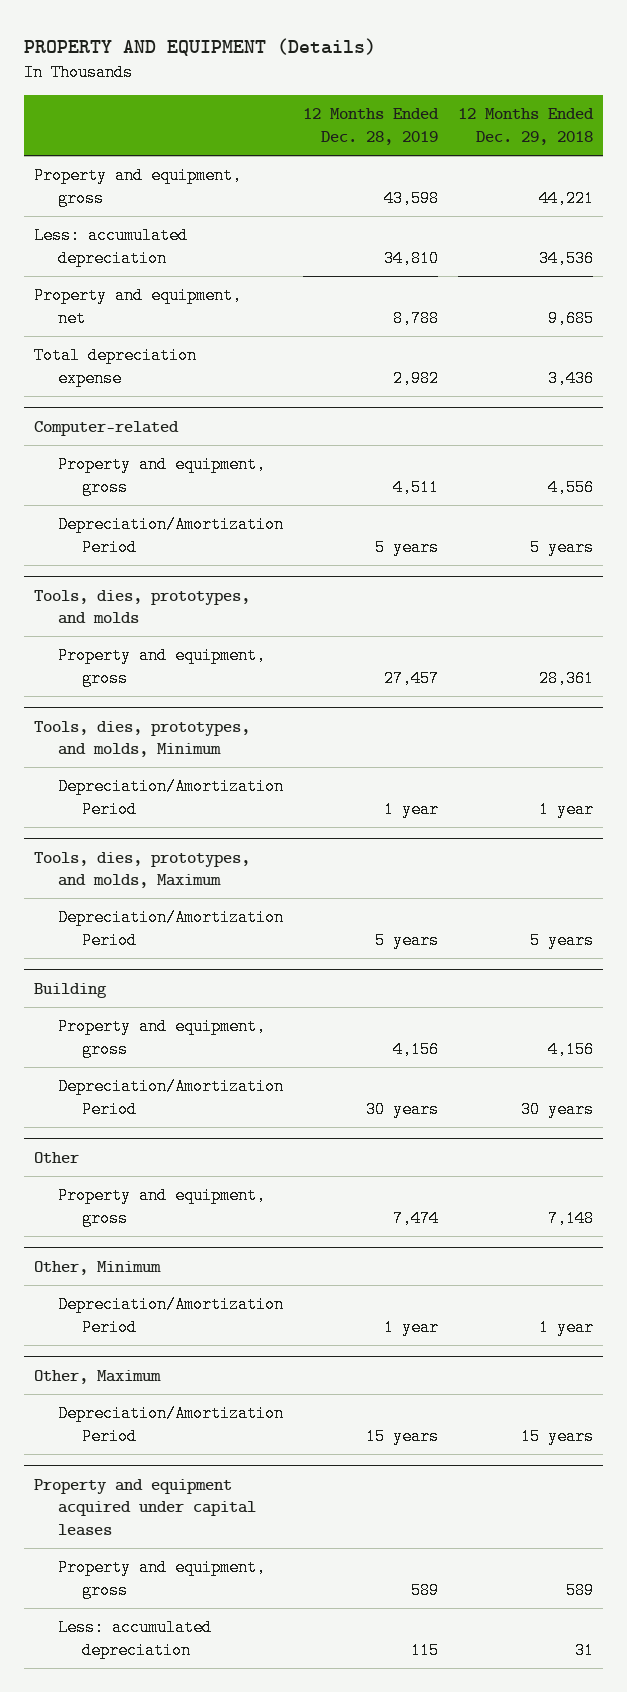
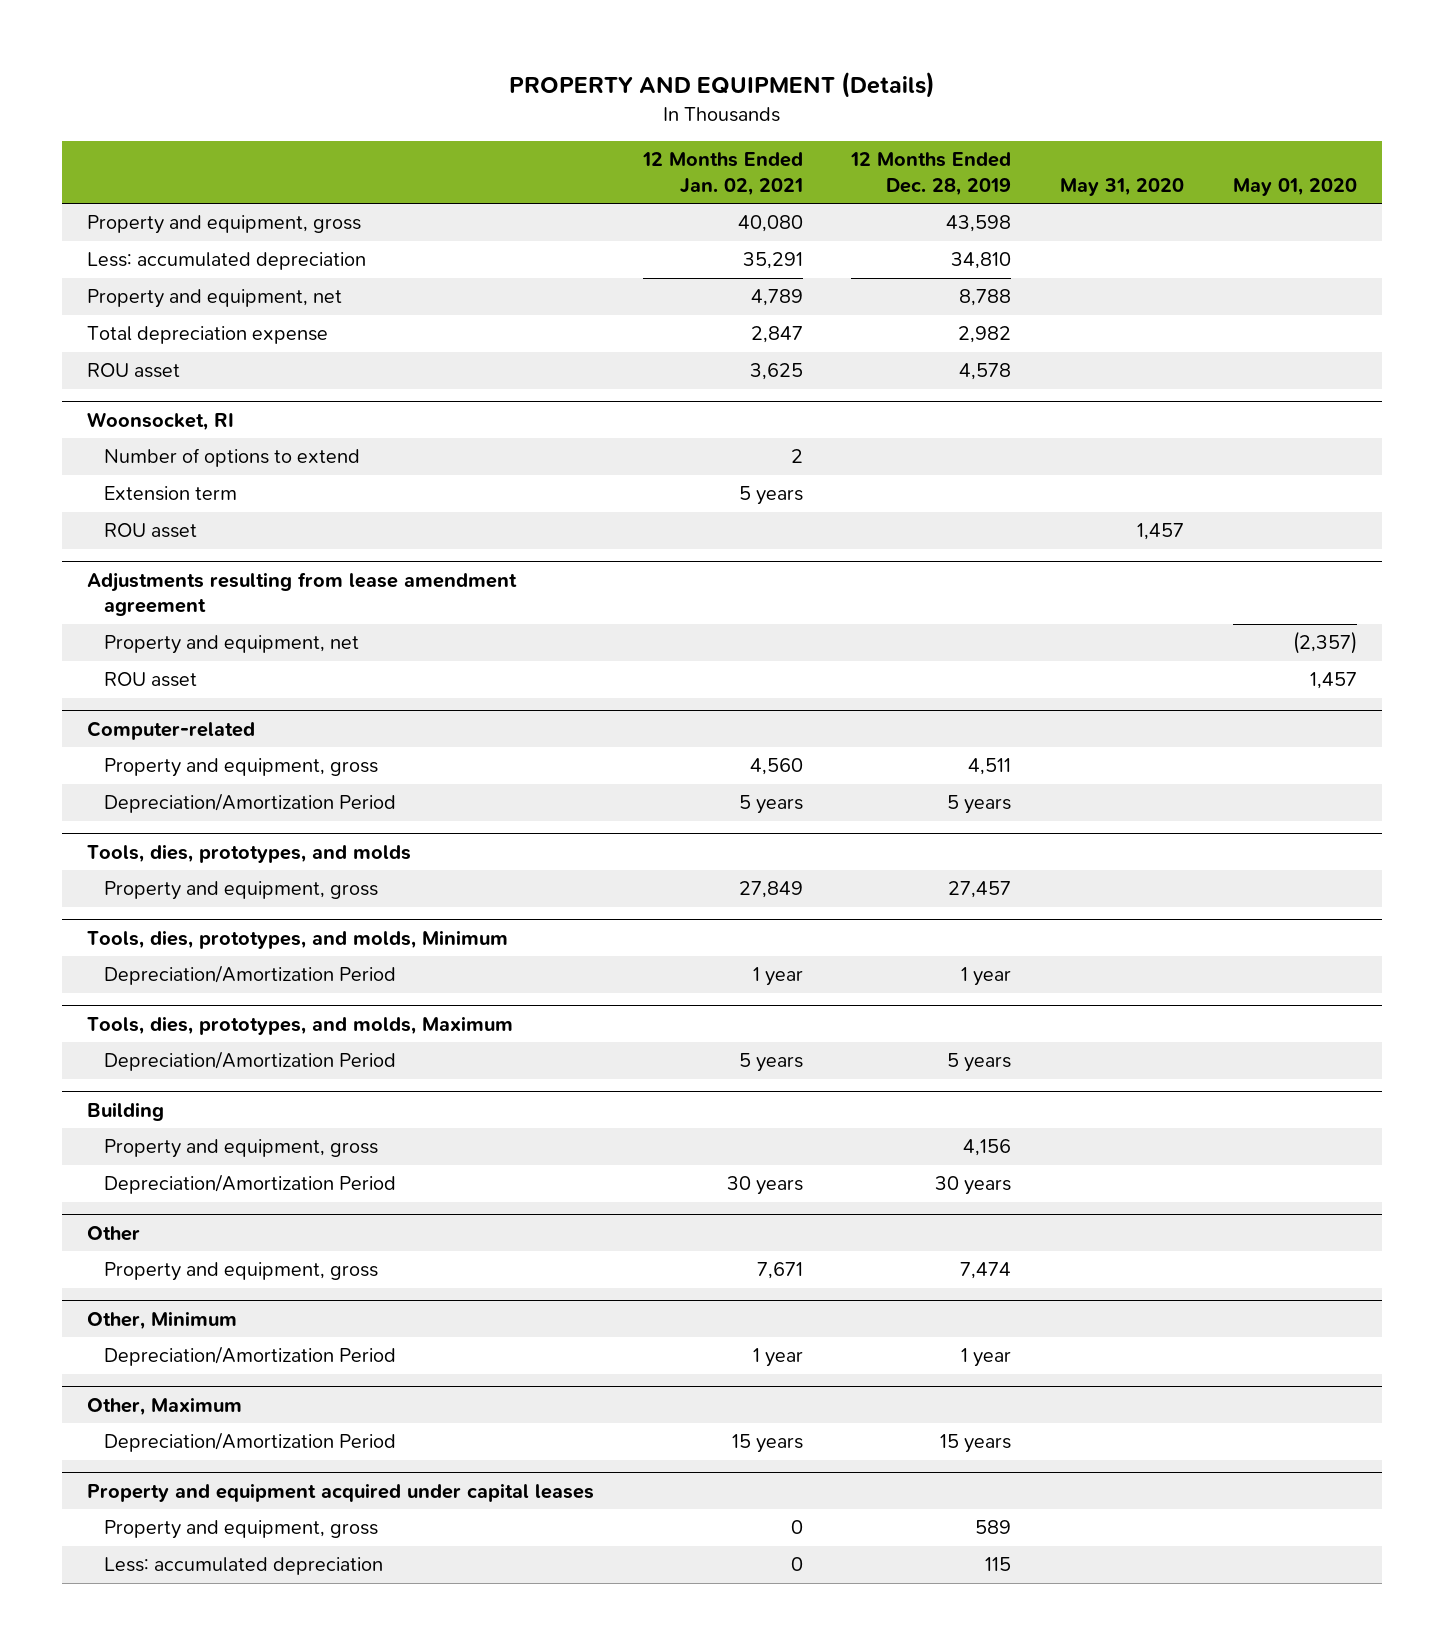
[457,108,594,146] 12 Months Ended Dec. 29, 2018 -> none
none -> [641,152,803,196] 12 Months Ended Jan. 02, 2021
none -> [1060,177,1185,196] May 31, 2020
none -> [1233,177,1358,196] May 01, 2020
none -> [86,363,180,379] ROU asset
none -> [86,411,234,431] Woonsocket, RI
none -> [104,448,361,468] Number of options to extend
none -> [104,486,238,502] Extension term
none -> [104,523,198,539] ROU asset
none -> [86,571,517,617] Adjustments resulting from lease amendment agreement
none -> [104,635,360,655] Property and equipment, net
none -> [104,672,198,688] ROU asset

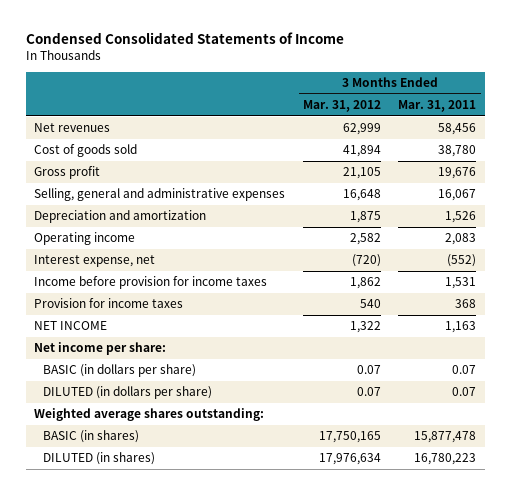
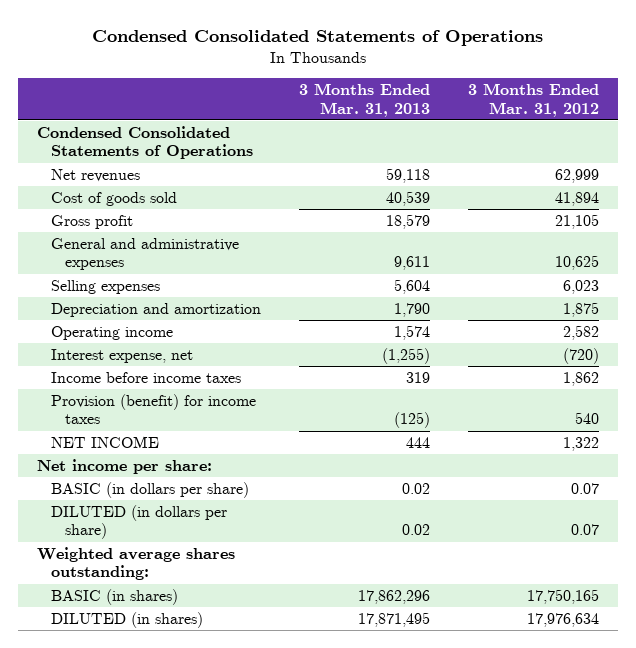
[25,31,344,44] Condensed Consolidated Statements of Income -> [91,29,543,46] Condensed Consolidated Statements of Operations
[398,100,477,113] Mar. 31, 2011 -> none
none -> [298,83,430,117] 3 Months Ended Mar. 31, 2013
none -> [36,126,254,160] Condensed Consolidated Statements of Operations
[34,188,286,202] Selling, general and administrative expenses -> [51,238,240,271] General and administrative expenses
[342,189,381,202] 16,648 -> [554,255,599,271] 10,625
none -> [51,280,161,295] Selling expenses
[34,276,268,290] Income before provision for income taxes -> [51,372,242,384] Income before income taxes
[34,298,184,309] Provision for income taxes -> [51,394,257,425] Provision (benefit) for income taxes

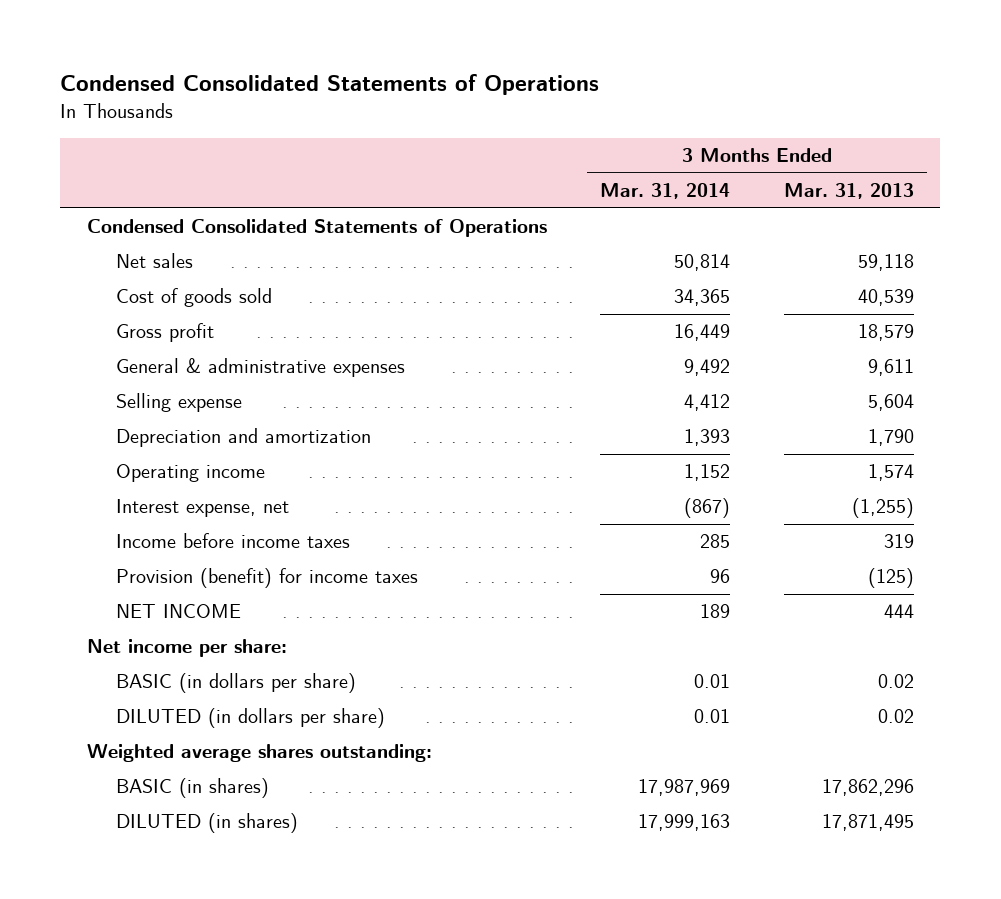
[467,83,599,117] 3 Months Ended Mar. 31, 2012 -> none
none -> [600,183,731,200] Mar. 31, 2014
[51,169,141,183] Net revenues -> [115,253,193,269] Net sales
[51,238,240,271] General and administrative expenses -> [115,358,405,378] General & administrative expenses
[51,280,161,295] Selling expenses -> [115,393,242,413] Selling expense

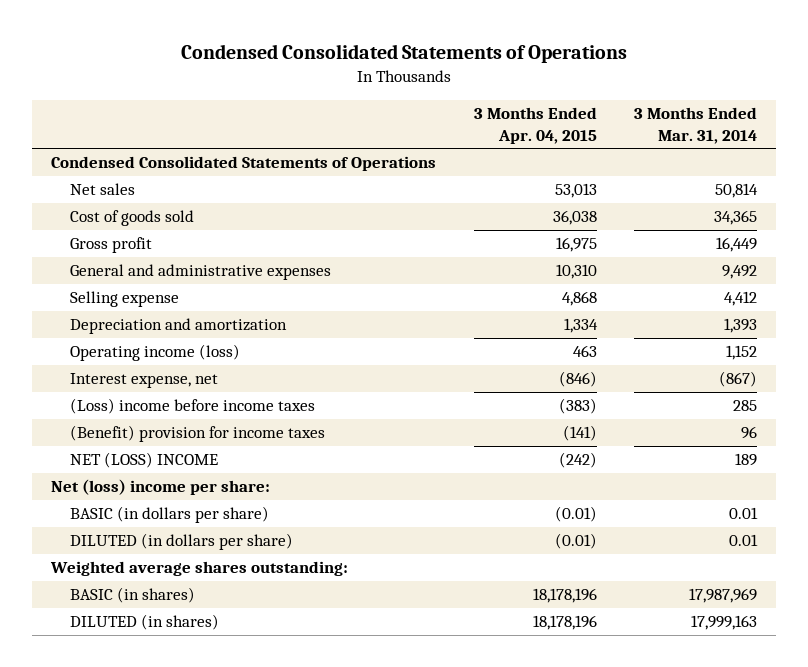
[783,183,914,200] Mar. 31, 2013 -> none
none -> [473,106,597,144] 3 Months Ended Apr. 04, 2015
[115,358,405,378] General & administrative expenses -> [70,264,332,281] General and administrative expenses
[115,464,265,483] Operating income -> [70,344,241,362] Operating income (loss)
[115,533,350,549] Income before income taxes -> [70,398,316,415] (Loss) income before income taxes
[115,568,418,589] Provision (benefit) for income taxes -> [70,425,326,443] (Benefit) provision for income taxes
[115,604,241,619] NET INCOME -> [70,452,219,469] NET (LOSS) INCOME
[86,639,287,658] Net income per share: -> [51,479,271,496] Net (loss) income per share:

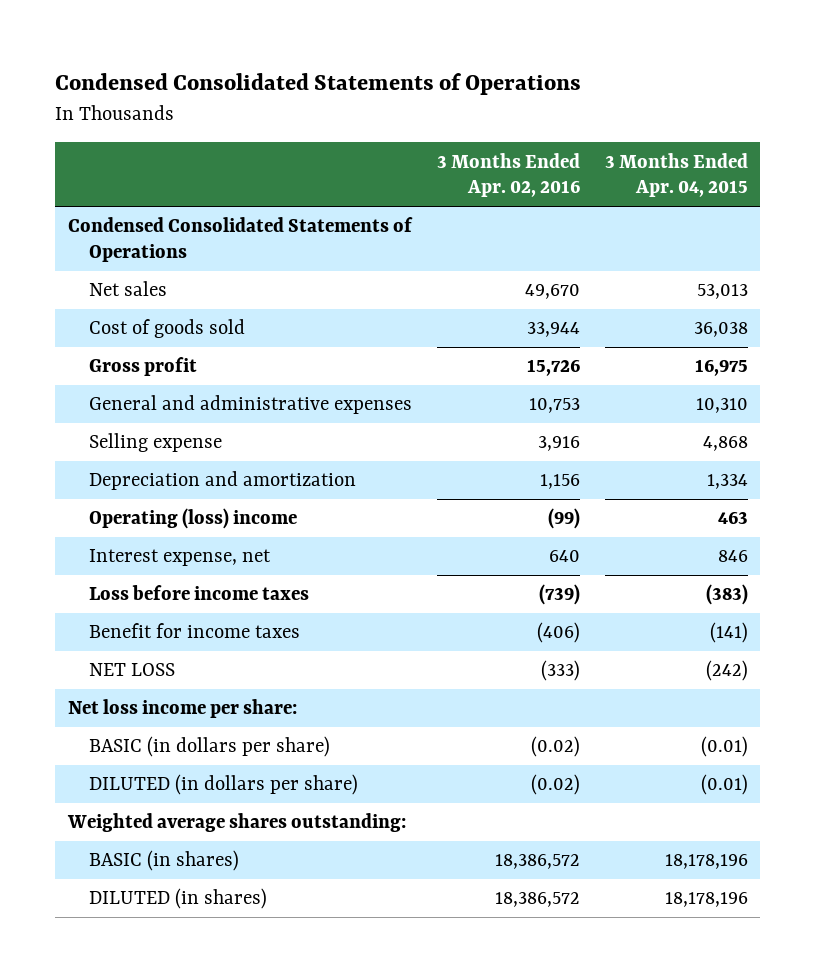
[634,106,758,144] 3 Months Ended Mar. 31, 2014 -> none
none -> [436,152,580,198] 3 Months Ended Apr. 02, 2016
[70,344,241,362] Operating income (loss) -> [88,508,297,530] Operating (loss) income
[558,371,597,388] (846) -> [717,550,748,563] 846
[70,398,316,415] (Loss) income before income taxes -> [88,585,309,601] Loss before income taxes
[70,425,326,443] (Benefit) provision for income taxes -> [88,623,300,639] Benefit for income taxes
[70,452,219,469] NET (LOSS) INCOME -> [88,663,175,677] NET LOSS
[51,479,271,496] Net (loss) income per share: -> [67,699,297,719] Net loss income per share:

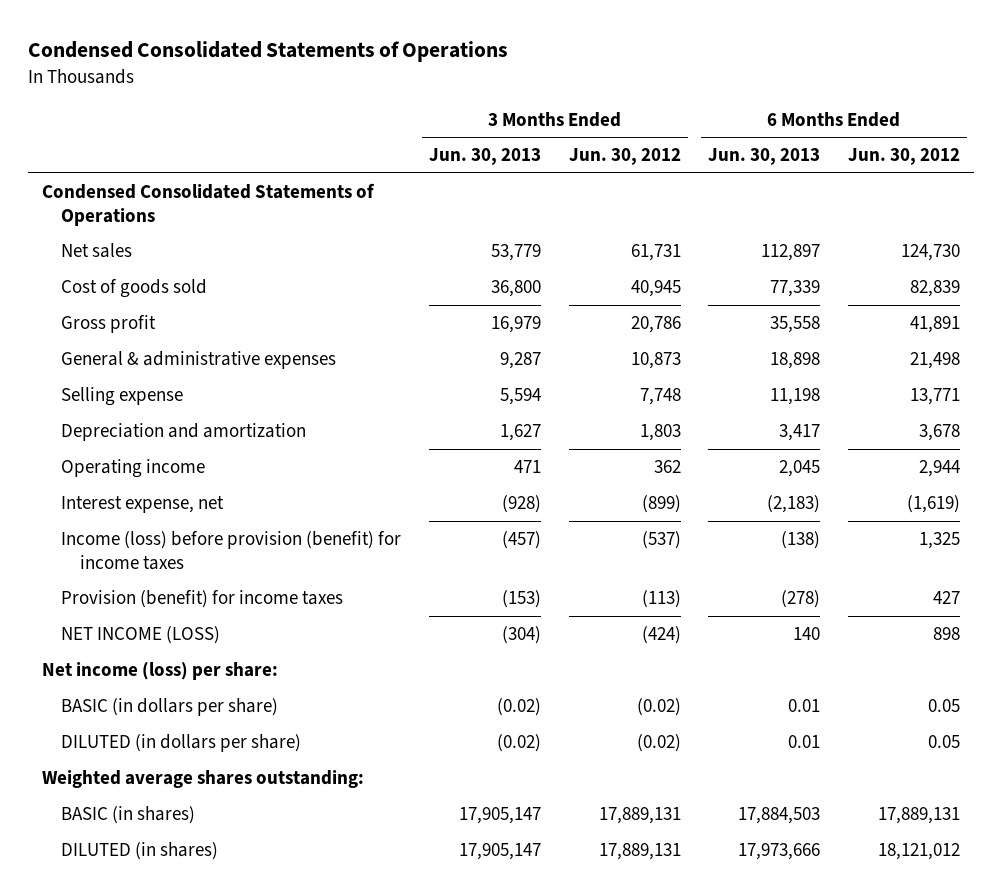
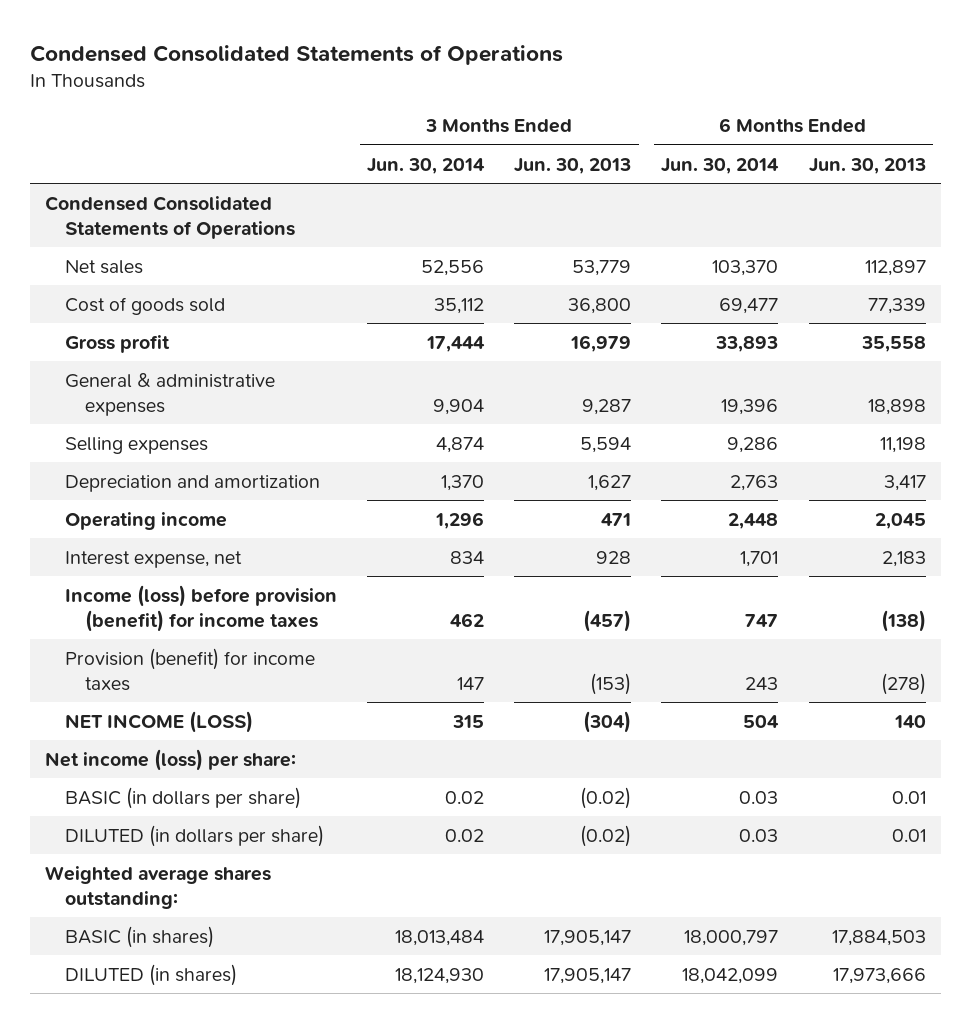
[568,148,681,166] Jun. 30, 2012 -> none
[848,148,961,166] Jun. 30, 2012 -> none
none -> [367,157,486,174] Jun. 30, 2014
none -> [661,157,780,174] Jun. 30, 2014
[61,387,184,407] Selling expense -> [64,436,208,454] Selling expenses
[501,495,541,514] (928) -> [596,550,632,564] 928
[767,495,821,514] (2,183) -> [881,550,926,567] 2,183

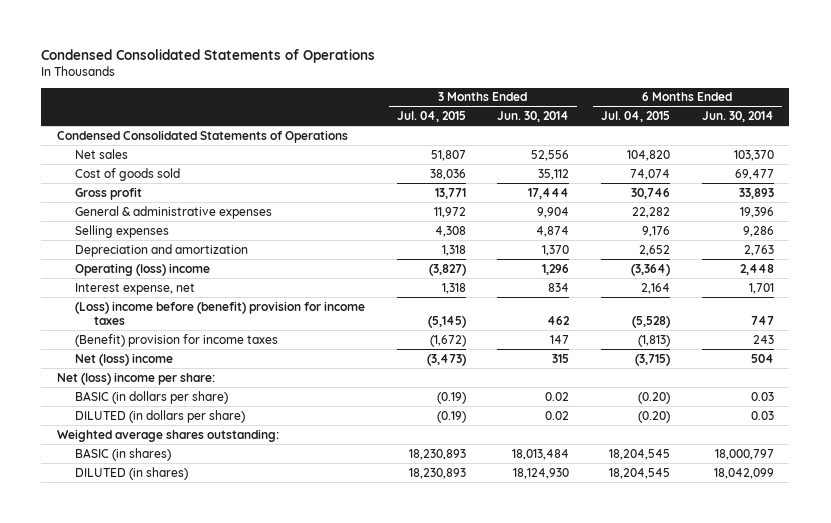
[514,157,632,174] Jun. 30, 2013 -> none
[808,157,926,174] Jun. 30, 2013 -> none
none -> [396,111,466,123] Jul. 04, 2015
none -> [601,111,671,123] Jul. 04, 2015
[64,511,227,530] Operating income -> [75,262,211,276] Operating (loss) income
[64,584,337,632] Income (loss) before provision (benefit) for income taxes -> [75,300,366,326] (Loss) income before (benefit) provision for income taxes
[64,647,315,691] Provision (benefit) for income taxes -> [75,333,279,347] (Benefit) provision for income taxes
[64,710,253,733] NET INCOME (LOSS) -> [75,352,174,366] Net (loss) income
[45,748,297,771] Net income (loss) per share: -> [56,371,215,385] Net (loss) income per share:

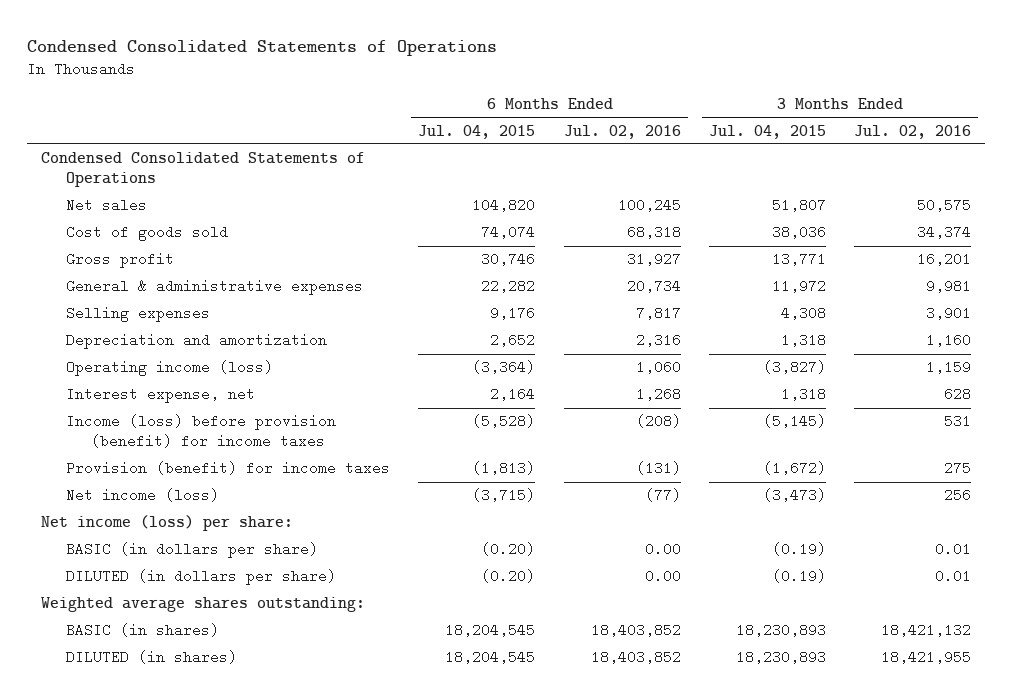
[497,111,570,123] Jun. 30, 2014 -> none
[701,111,774,123] Jun. 30, 2014 -> none
none -> [563,124,681,139] Jul. 02, 2016
none -> [854,124,972,139] Jul. 02, 2016
[75,262,211,276] Operating (loss) income -> [66,360,274,377] Operating income (loss)
[75,300,366,326] (Loss) income before (benefit) provision for income taxes -> [66,414,337,449] Income (loss) before provision (benefit) for income taxes
[75,333,279,347] (Benefit) provision for income taxes -> [66,461,391,476] Provision (benefit) for income taxes
[75,352,174,366] Net (loss) income -> [66,488,220,503] Net income (loss)
[56,371,215,385] Net (loss) income per share: -> [41,515,294,532] Net income (loss) per share:

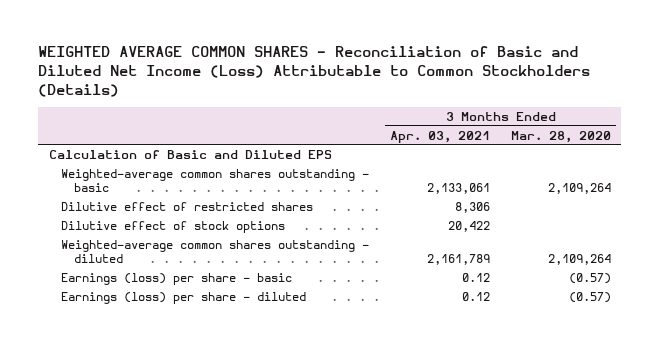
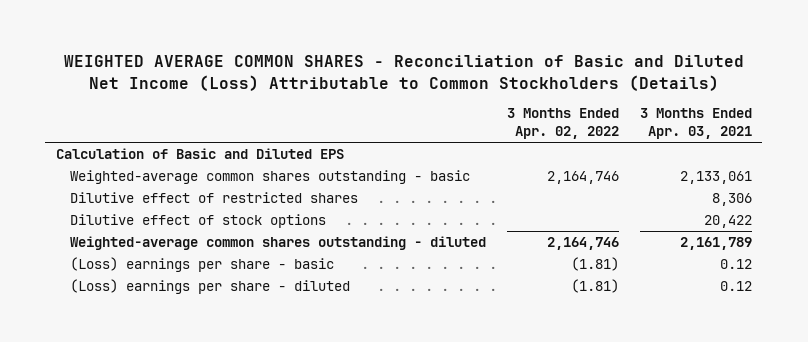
[510,130,611,143] Mar. 28, 2020 -> none
none -> [507,108,620,140] 3 Months Ended Apr. 02, 2022
[61,273,293,286] Earnings (loss) per share - basic -> [70,256,335,272] (Loss) earnings per share - basic
[61,292,307,305] Earnings (loss) per share - diluted -> [70,278,351,294] (Loss) earnings per share - diluted

